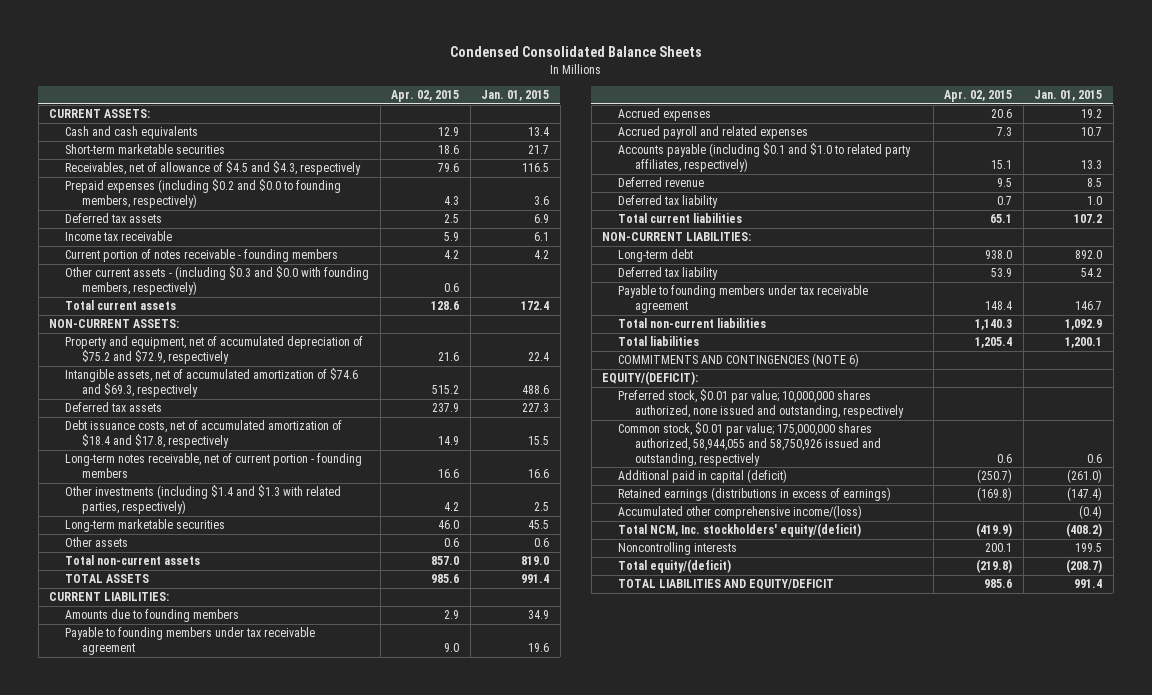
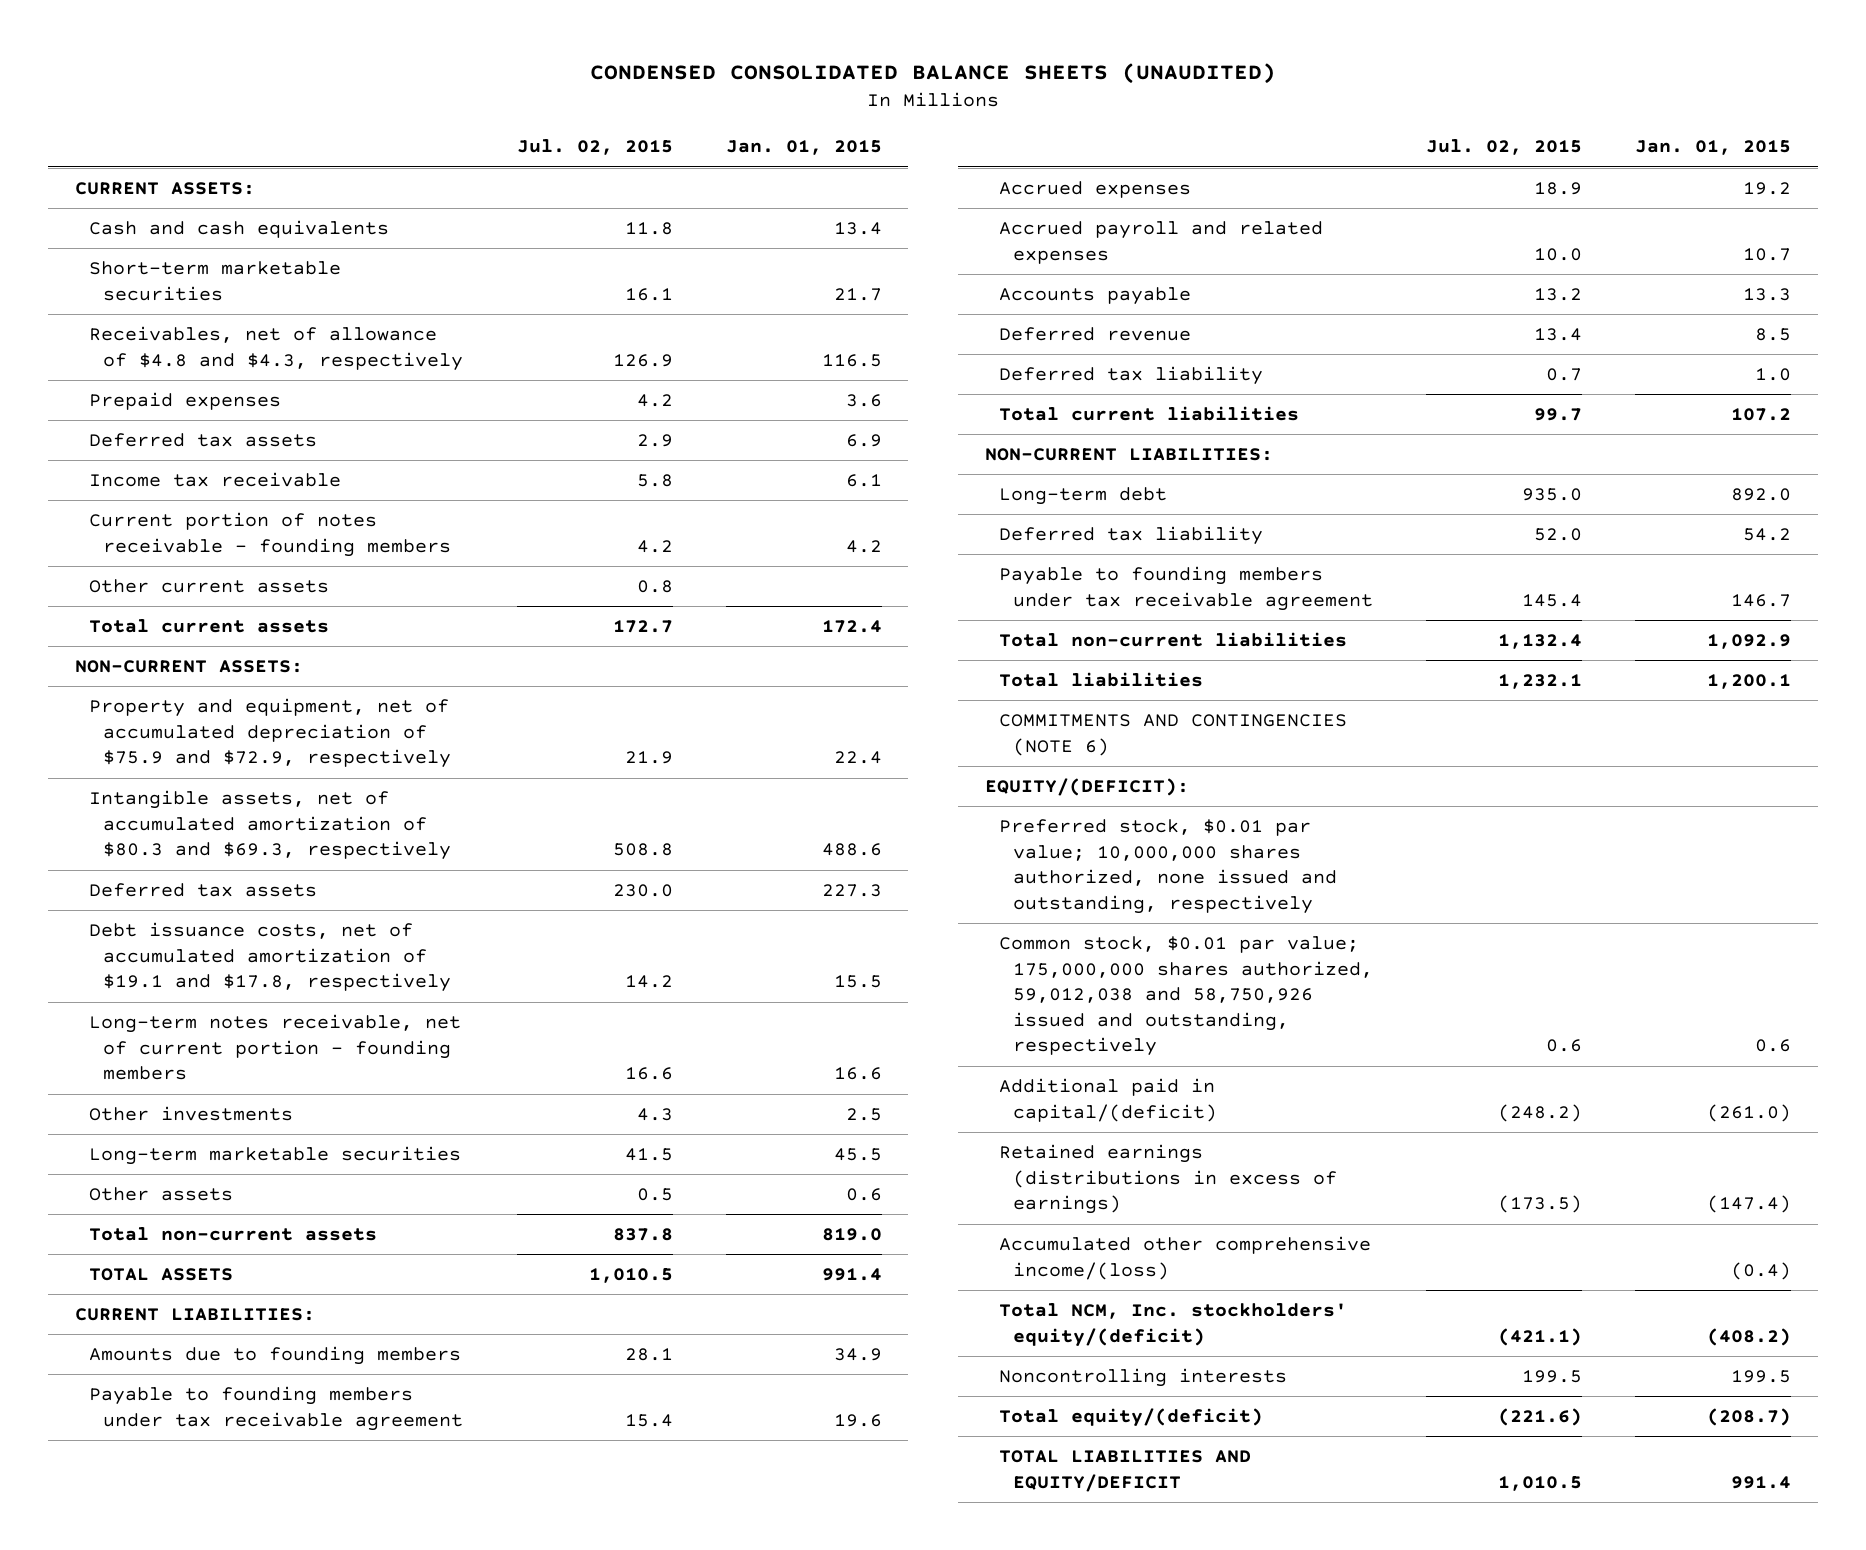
[449,46,702,58] Condensed Consolidated Balance Sheets -> [590,63,1277,85] CONDENSED CONSOLIDATED BALANCE SHEETS (UNAUDITED)
[391,90,460,103] Apr. 02, 2015 -> none
none -> [516,139,673,156] Jul. 02, 2015
[65,161,362,176] Receivables, net of allowance of $4.5 and $4.3, respectively -> [89,326,464,371] Receivables, net of allowance of $4.8 and $4.3, respectively
[65,179,342,208] Prepaid expenses (including $0.2 and $0.0 to founding members, respectively) -> [89,392,282,411] Prepaid expenses
[65,266,370,295] Other current assets - (including $0.3 and $0.0 with founding members, respectively) -> [89,579,330,594] Other current assets
[65,336,364,364] Property and equipment, net of accumulated depreciation of $75.2 and $72.9, respectively -> [89,698,452,769] Property and equipment, net of accumulated depreciation of $75.9 and $72.9, respectively
[65,368,359,397] Intangible assets, net of accumulated amortization of $74.6 and $69.3, respectively -> [89,790,452,861] Intangible assets, net of accumulated amortization of $80.3 and $69.3, respectively
[65,420,343,448] Debt issuance costs, net of accumulated amortization of $18.4 and $17.8, respectively -> [89,922,452,993] Debt issuance costs, net of accumulated amortization of $19.1 and $17.8, respectively
[65,485,342,514] Other investments (including $1.4 and $1.3 with related parties, respectively) -> none
none -> [89,1106,294,1122] Other investments
[618,143,912,172] Accounts payable (including $0.1 and $1.0 to related party affiliates, respectively) -> [998,287,1191,306] Accounts payable
[618,422,881,466] Common stock, $0.01 par value; 175,000,000 shares authorized, 58,944,055 and 58,750,926 issued and outstanding, respectively -> [998,936,1373,1057] Common stock, $0.01 par value; 175,000,000 shares authorized, 59,012,038 and 58,750,926 issued and outstanding, respectively
[618,469,788,484] Additional paid in capital (deficit) -> [998,1078,1217,1122] Additional paid in capital/(deficit)

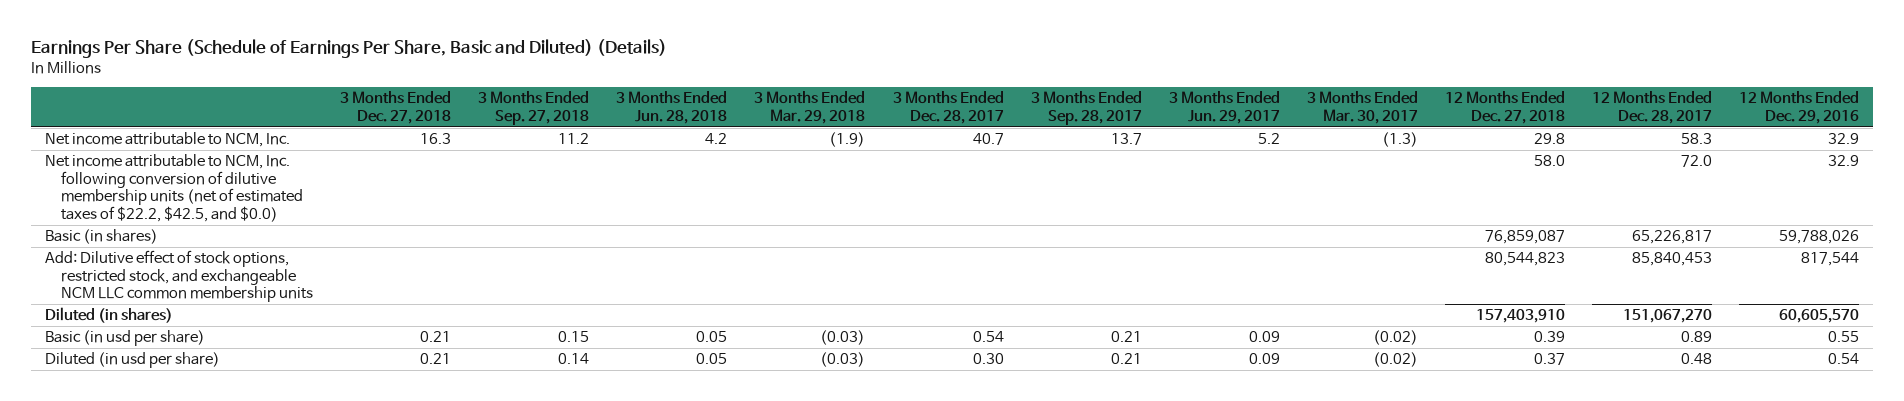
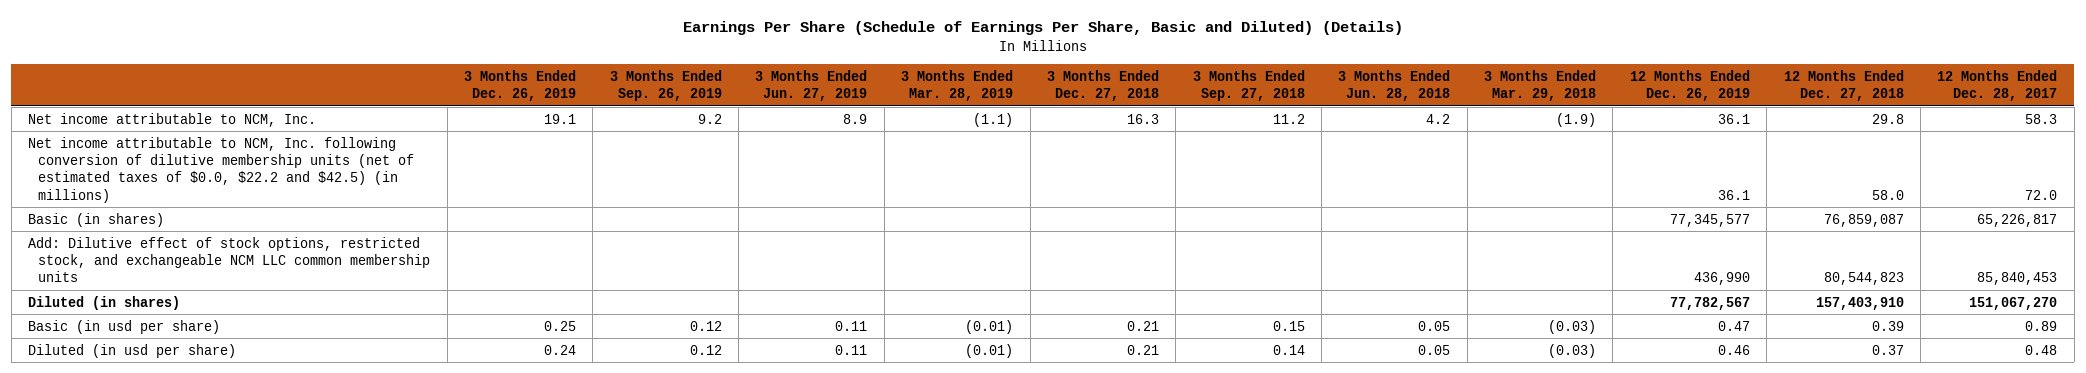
[892,91,1004,125] 3 Months Ended Dec. 28, 2017 -> none
[1030,91,1142,126] 3 Months Ended Sep. 28, 2017 -> none
[1168,91,1280,125] 3 Months Ended Jun. 29, 2017 -> none
[1306,91,1418,125] 3 Months Ended Mar. 30, 2017 -> none
[1739,91,1860,125] 12 Months Ended Dec. 29, 2016 -> none
none -> [464,69,577,102] 3 Months Ended Dec. 26, 2019
none -> [609,69,722,102] 3 Months Ended Sep. 26, 2019
none -> [755,69,868,102] 3 Months Ended Jun. 27, 2019
none -> [901,69,1014,102] 3 Months Ended Mar. 28, 2019
none -> [1629,69,1750,102] 12 Months Ended Dec. 26, 2019
[44,154,303,223] Net income attributable to NCM, Inc. following conversion of dilutive membership units (net of estimated taxes of $22.2, $42.5, and $0.0) -> [28,136,415,203] Net income attributable to NCM, Inc. following conversion of dilutive membership units (net of estimated taxes of $0.0, $22.2 and $42.5) (in millions)

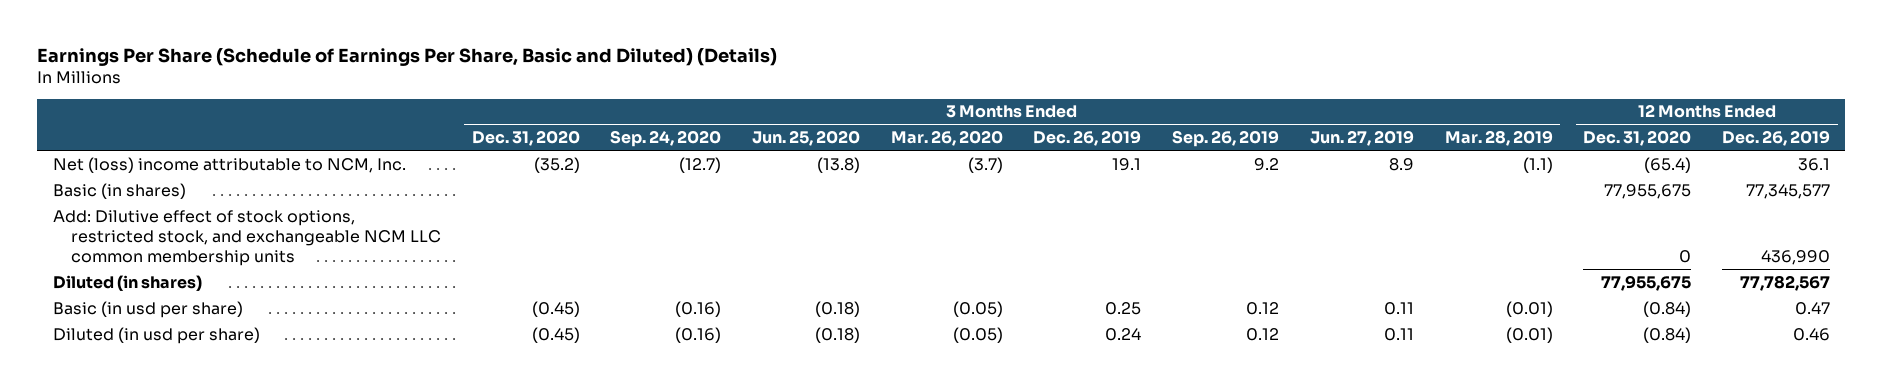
[1046,69,1159,102] 3 Months Ended Dec. 27, 2018 -> none
[1192,69,1305,102] 3 Months Ended Sep. 27, 2018 -> none
[1338,69,1451,102] 3 Months Ended Jun. 28, 2018 -> none
[1484,69,1597,102] 3 Months Ended Mar. 29, 2018 -> none
[1783,69,1904,102] 12 Months Ended Dec. 27, 2018 -> none
[1937,69,2058,102] 12 Months Ended Dec. 28, 2017 -> none
none -> [471,130,580,147] Dec. 31, 2020
none -> [610,130,722,148] Sep. 24, 2020
none -> [751,130,860,147] Jun. 25, 2020
none -> [890,130,1003,147] Mar. 26, 2020
none -> [1583,130,1692,147] Dec. 31, 2020
[28,136,415,203] Net income attributable to NCM, Inc. following conversion of dilutive membership units (net of estimated taxes of $0.0, $22.2 and $42.5) (in millions) -> none
[28,112,317,127] Net income attributable to NCM, Inc. -> [52,156,406,173] Net (loss) income attributable to NCM, Inc.

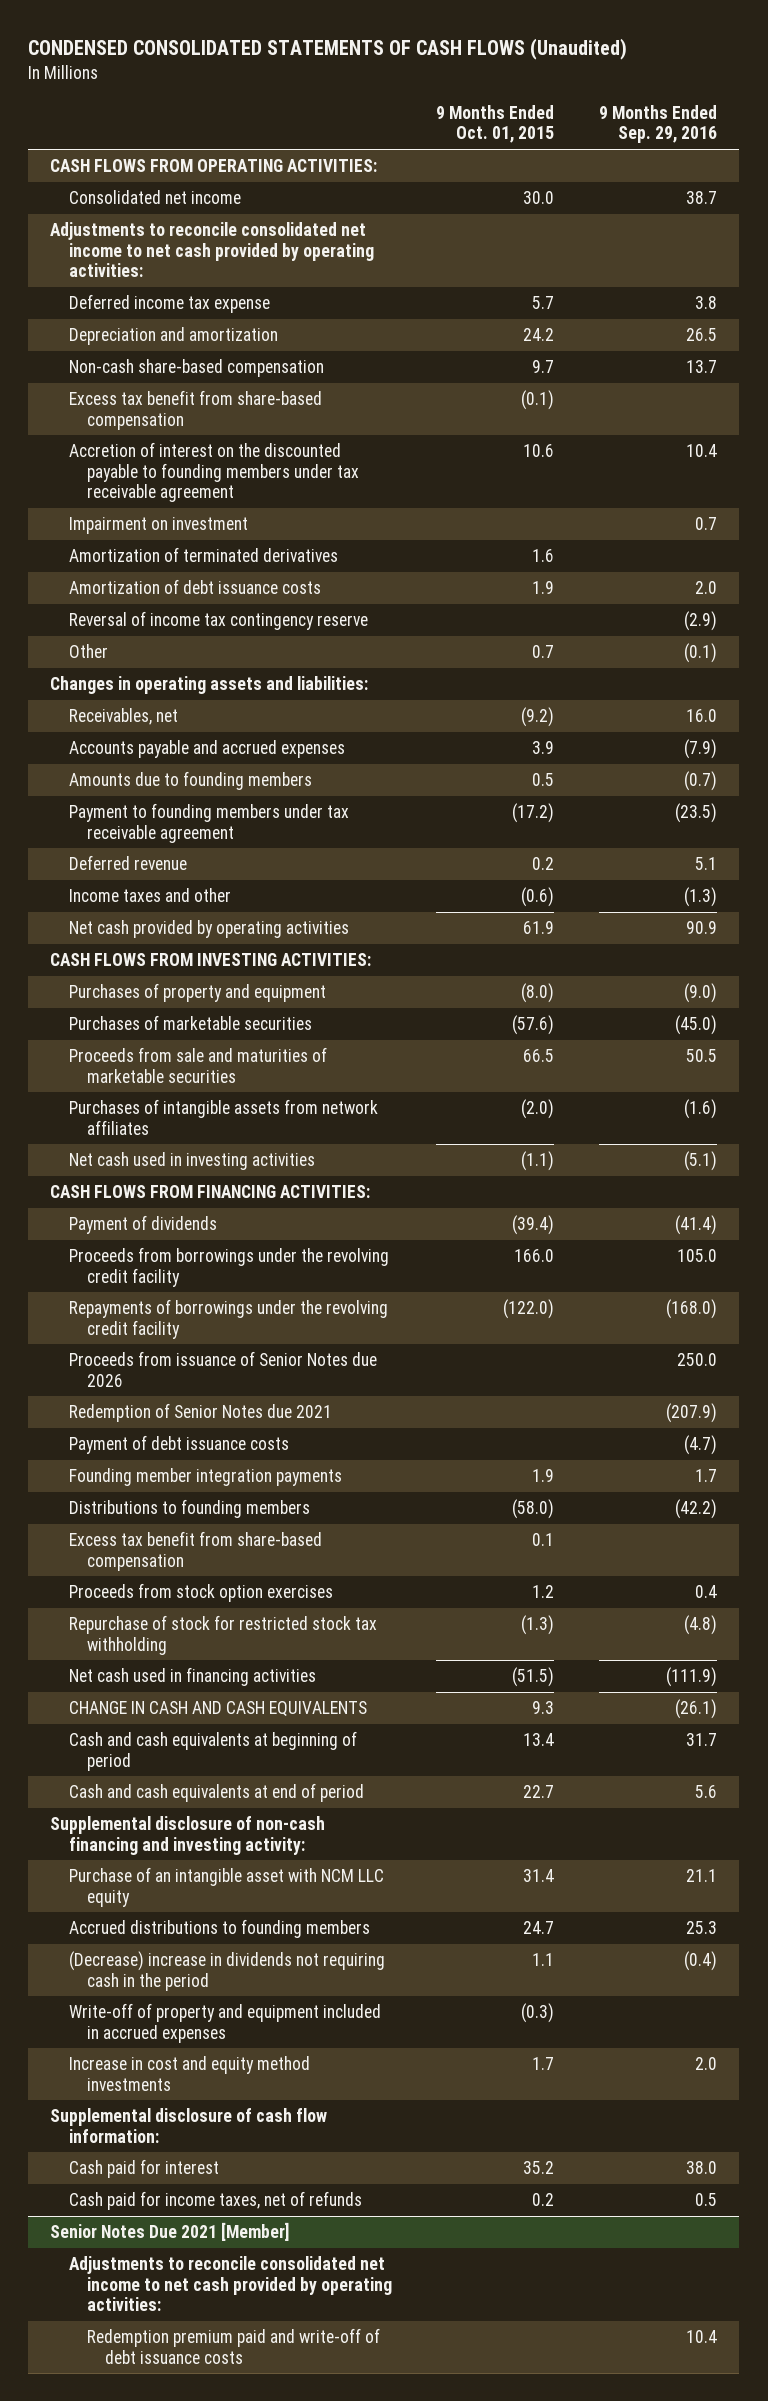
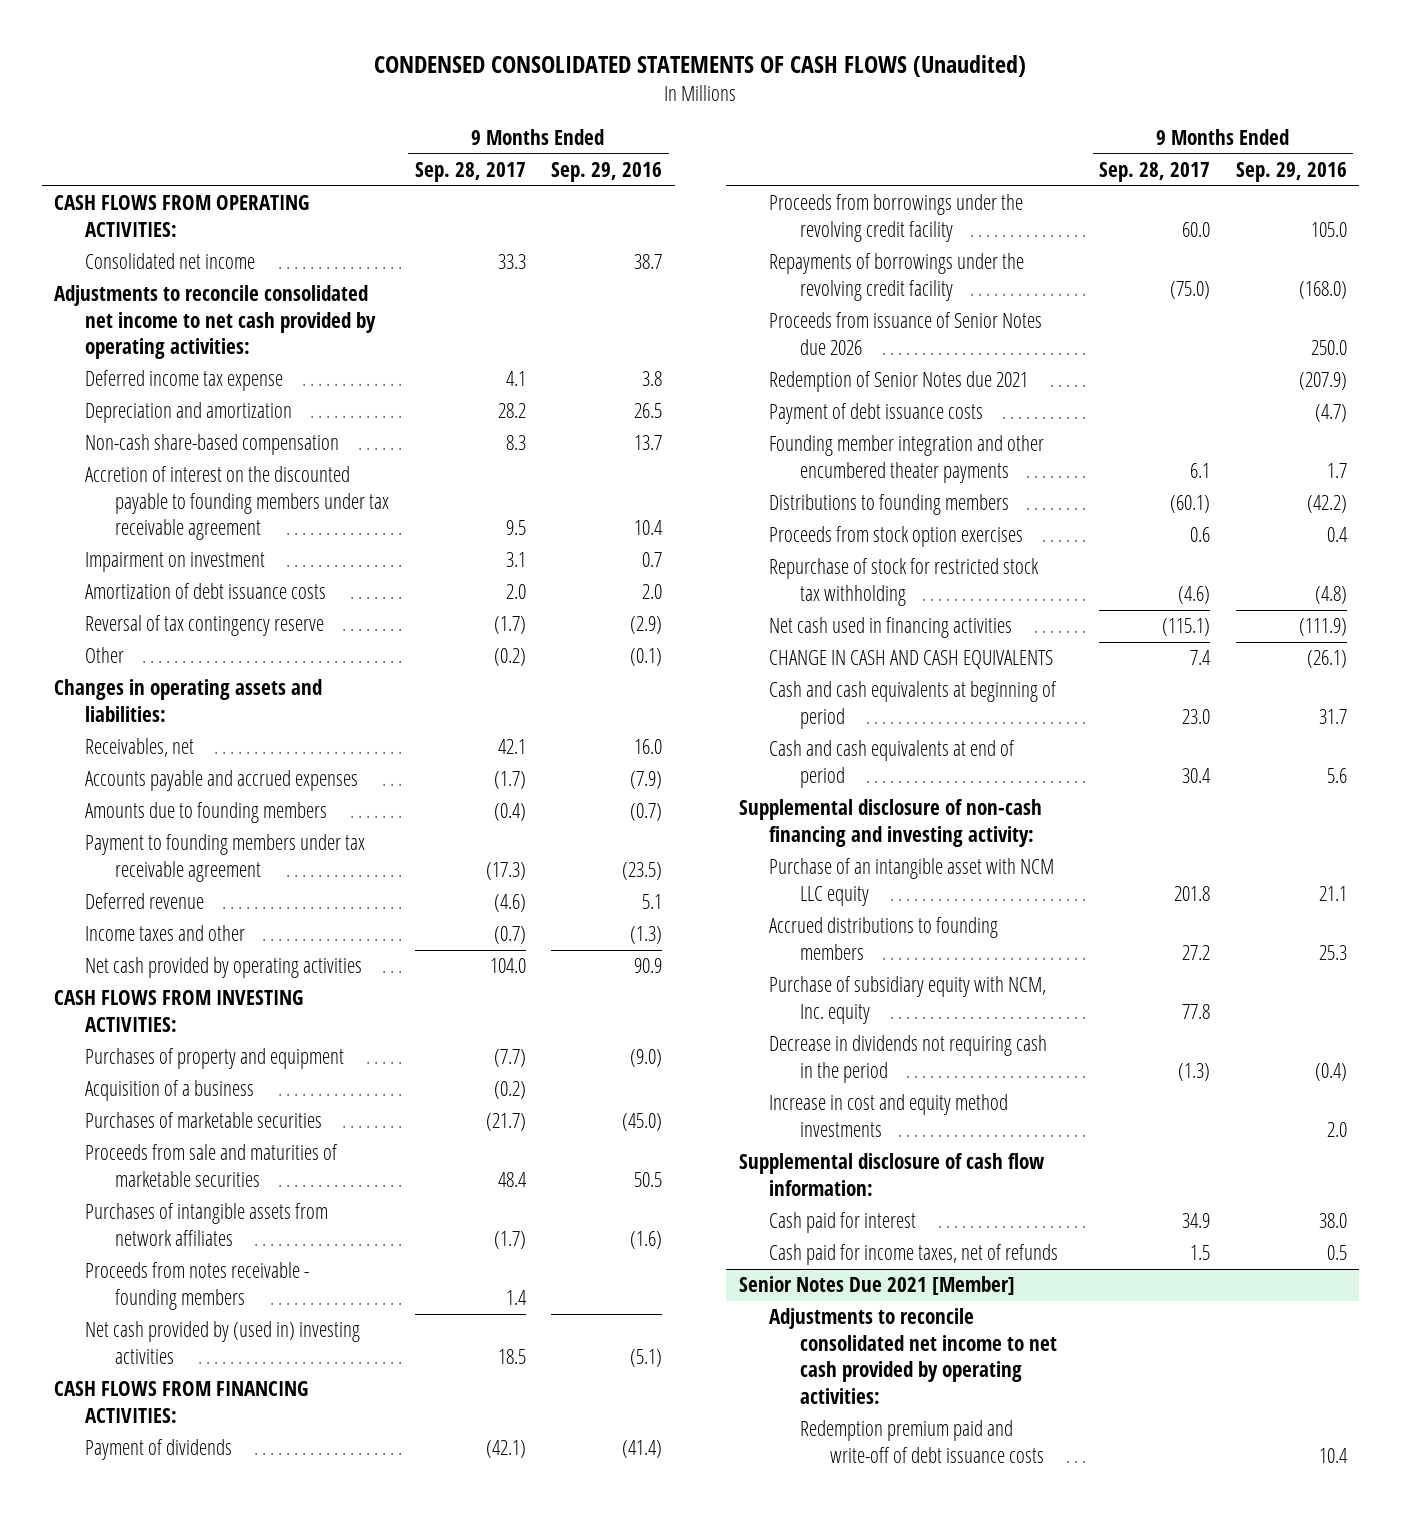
[436,104,555,144] 9 Months Ended Oct. 01, 2015 -> none
none -> [414,161,526,182] Sep. 28, 2017
[68,390,322,430] Excess tax benefit from share-based compensation -> none
[68,547,338,563] Amortization of terminated derivatives -> none
[68,611,368,631] Reversal of income tax contingency reserve -> [84,615,324,637] Reversal of tax contingency reserve
none -> [84,1080,254,1102] Acquisition of a business
none -> [84,1262,309,1310] Proceeds from notes receivable - founding members
[68,1152,315,1171] Net cash used in investing activities -> [84,1321,360,1364] Net cash provided by (used in) investing activities
[68,1468,342,1487] Founding member integration payments -> [769,435,1045,483] Founding member integration and other encumbered theater payments
[68,1531,322,1571] Excess tax benefit from share-based compensation -> none
[68,2003,381,2043] Write-off of property and equipment included in accrued expenses -> none
none -> [769,976,1047,1024] Purchase of subsidiary equity with NCM, Inc. equity
[68,1951,385,1991] (Decrease) increase in dividends not requiring cash in the period -> [769,1035,1048,1083] Decrease in dividends not requiring cash in the period

